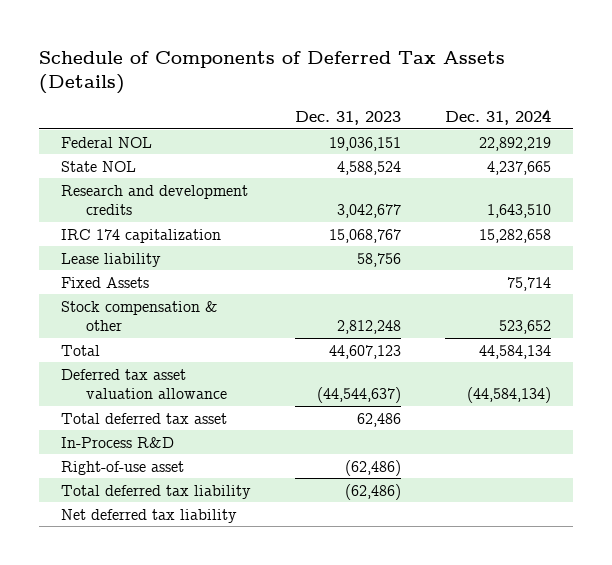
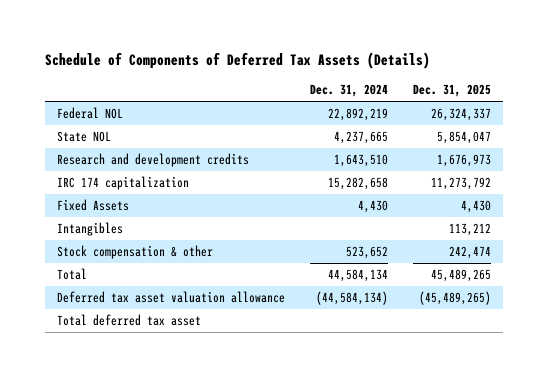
[294,111,401,126] Dec. 31, 2023 -> none
none -> [412,84,491,98] Dec. 31, 2025
[61,252,162,267] Lease liability -> none
[506,276,551,291] 75,714 -> [357,200,388,214] 4,430
none -> [56,222,123,237] Intangibles
[61,436,175,448] In-Process R&D -> none
[61,460,185,475] Right-of-use asset -> none
[61,484,252,499] Total deferred tax liability -> none
[61,508,238,523] Net deferred tax liability -> none

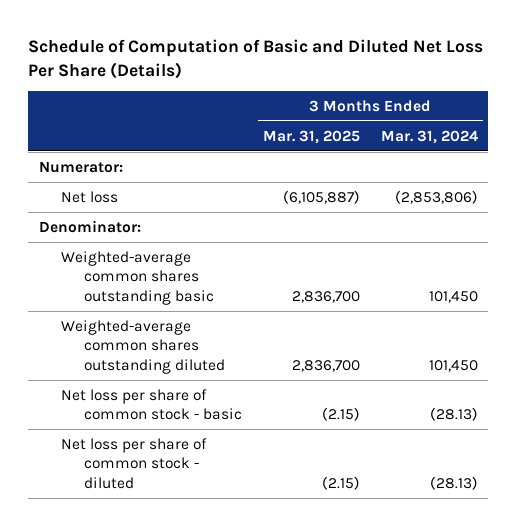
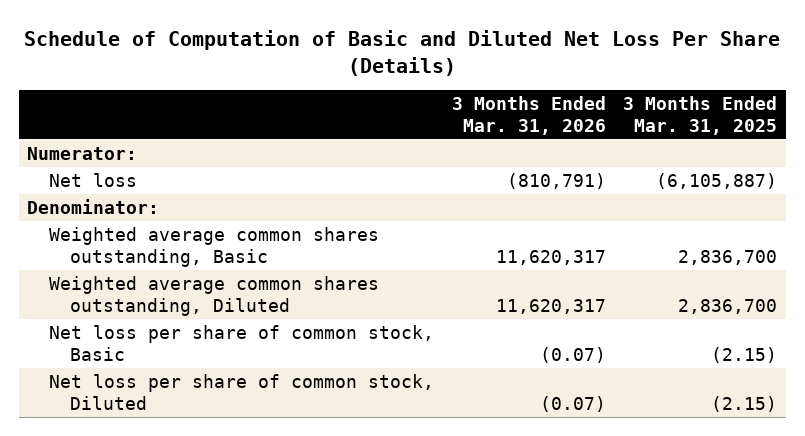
[380,129,478,144] Mar. 31, 2024 -> none
none -> [451,95,606,135] 3 Months Ended Mar. 31, 2026
[61,250,215,306] Weighted-average common shares outstanding basic -> [48,226,379,267] Weighted average common shares outstanding, Basic
[61,319,226,375] Weighted-average common shares outstanding diluted -> [48,275,379,316] Weighted average common shares outstanding, Diluted
[61,388,243,421] Net loss per share of common stock - basic -> [48,324,434,361] Net loss per share of common stock, Basic
[61,437,208,490] Net loss per share of common stock - diluted -> [48,373,434,410] Net loss per share of common stock, Diluted

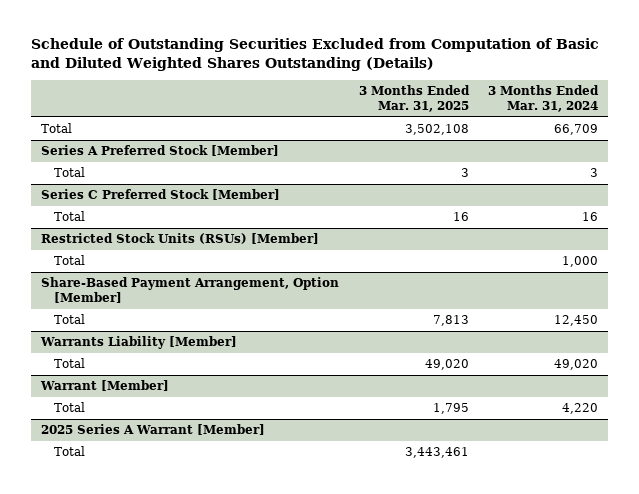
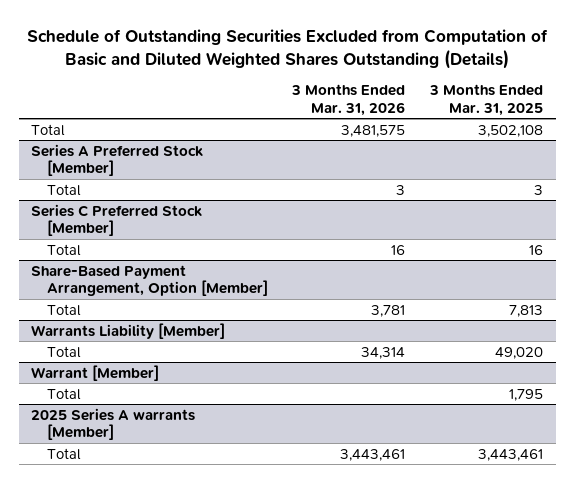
[488,85,600,113] 3 Months Ended Mar. 31, 2024 -> none
none -> [291,84,406,116] 3 Months Ended Mar. 31, 2026
[40,233,319,245] Restricted Stock Units (RSUs) [Member] -> none
[54,255,86,266] Total -> none
[40,424,265,436] 2025 Series A Warrant [Member] -> [30,407,195,441] 2025 Series A warrants [Member]

